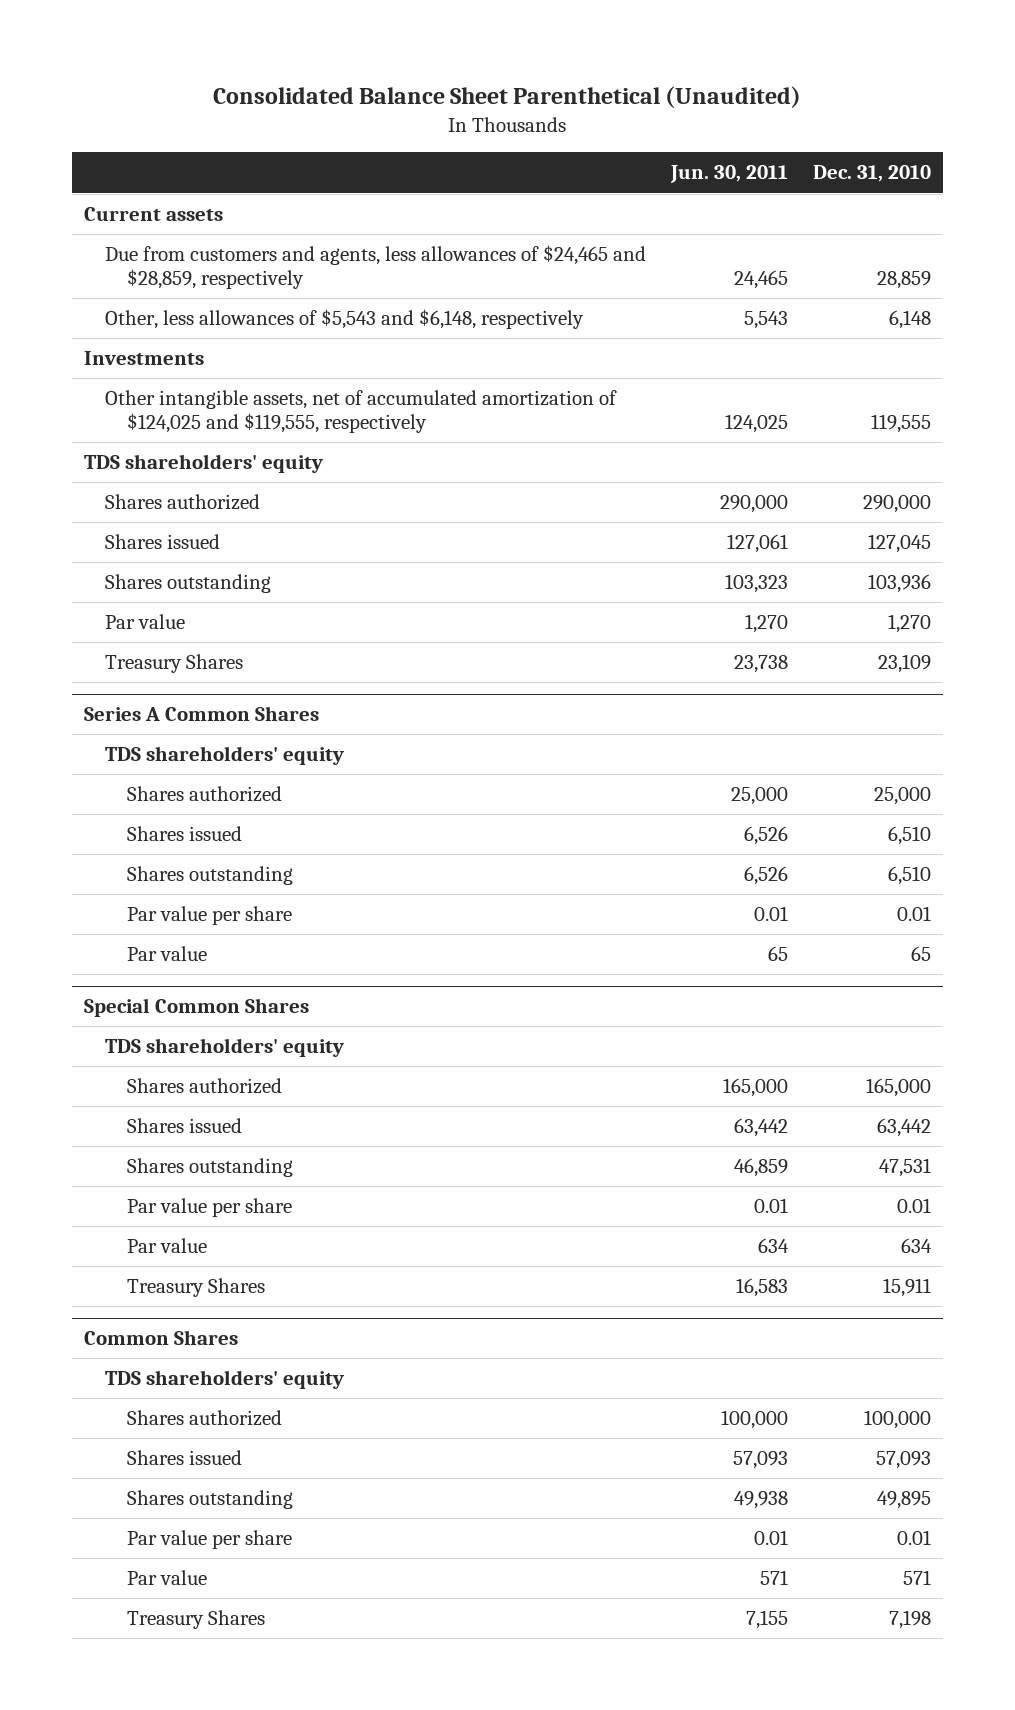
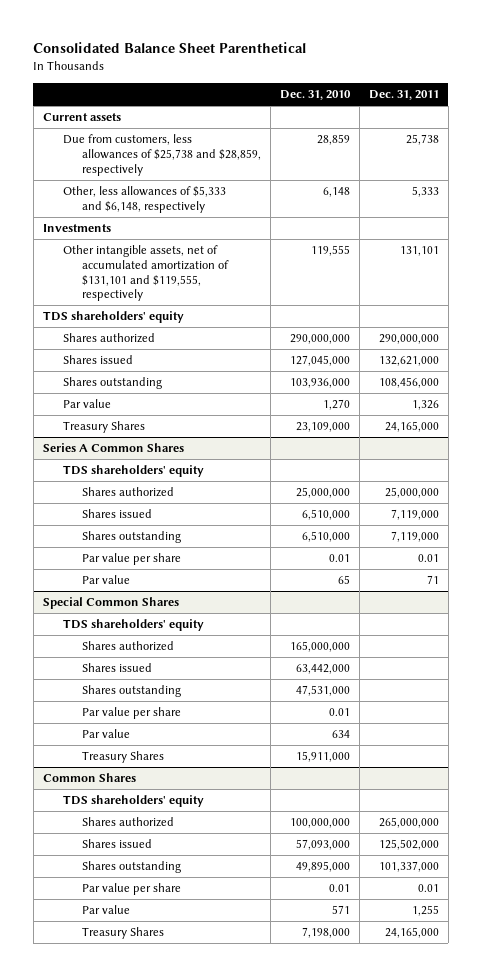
[213,85,802,108] Consolidated Balance Sheet Parenthetical (Unaudited) -> [33,42,307,54] Consolidated Balance Sheet Parenthetical
[670,165,789,184] Jun. 30, 2011 -> none
none -> [368,90,439,101] Dec. 31, 2011
[105,245,647,290] Due from customers and agents, less allowances of $24,465 and $28,859, respectively -> [62,134,262,176] Due from customers, less allowances of $25,738 and $28,859, respectively
[105,309,585,330] Other, less allowances of $5,543 and $6,148, respectively -> [62,186,226,213] Other, less allowances of $5,333 and $6,148, respectively
[105,390,618,434] Other intangible assets, net of accumulated amortization of $124,025 and $119,555, respectively -> [62,245,230,302] Other intangible assets, net of accumulated amortization of $131,101 and $119,555, respectively
[862,495,931,514] 290,000 -> [290,334,351,345] 290,000,000
[867,534,931,554] 127,045 -> [290,355,351,367] 127,045,000
[867,574,931,594] 103,936 -> [290,378,351,389] 103,936,000
[877,654,931,674] 23,109 -> [296,422,351,433] 23,109,000
[873,787,931,806] 25,000 -> [296,487,351,499] 25,000,000
[887,826,931,846] 6,510 -> [302,509,351,521] 6,510,000
[887,866,931,886] 6,510 -> [302,531,351,543] 6,510,000
[865,1078,931,1098] 165,000 -> [290,641,351,653] 165,000,000
[876,1118,931,1138] 63,442 -> [296,664,351,675] 63,442,000
[878,1158,931,1178] 47,531 -> [296,685,351,697] 47,531,000
[882,1278,931,1298] 15,911 -> [296,751,351,763] 15,911,000
[863,1410,931,1430] 100,000 -> [290,818,351,829] 100,000,000
[875,1451,931,1470] 57,093 -> [296,839,351,851] 57,093,000
[876,1491,931,1510] 49,895 -> [296,861,351,873] 49,895,000
[888,1610,931,1630] 7,198 -> [302,927,351,939] 7,198,000

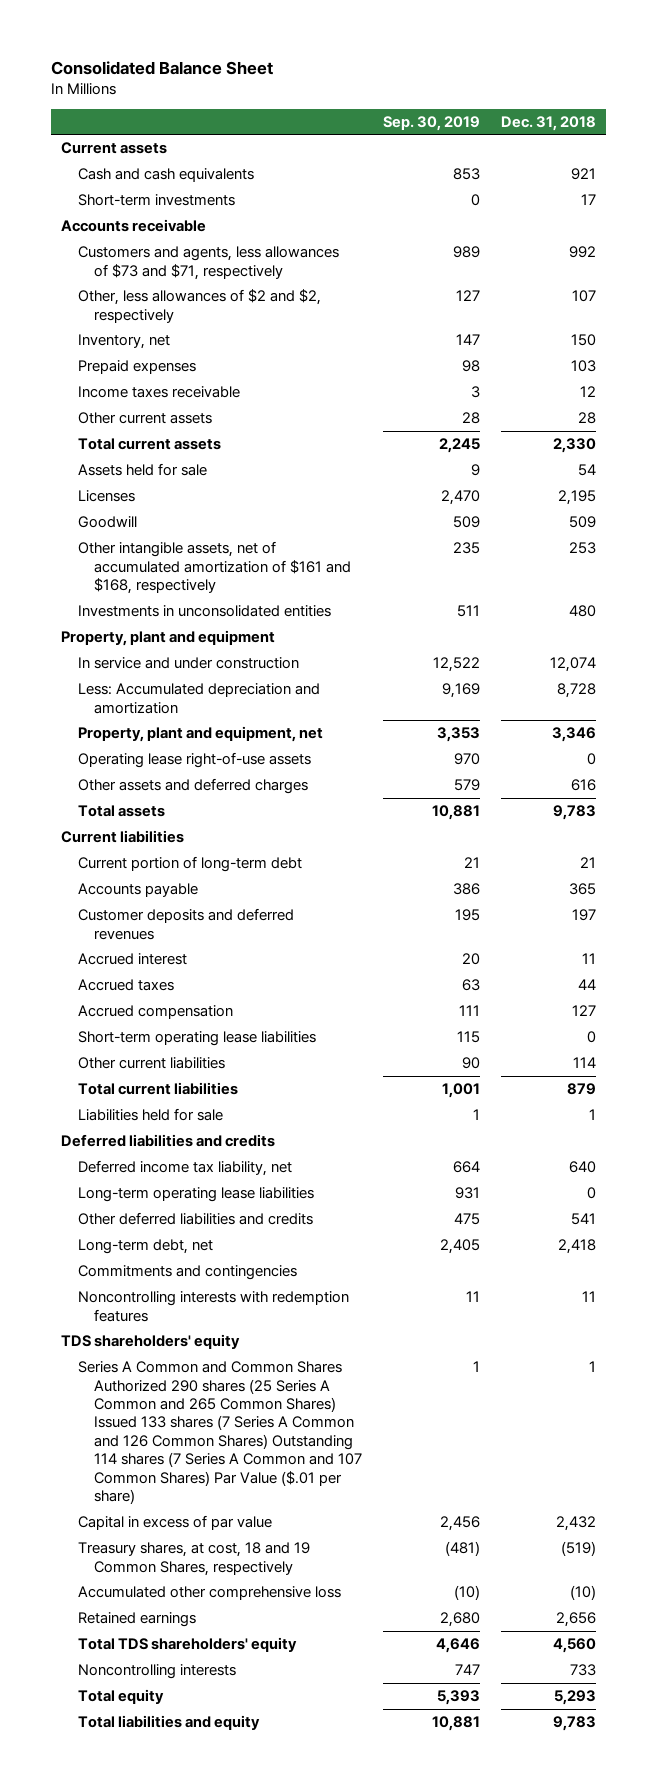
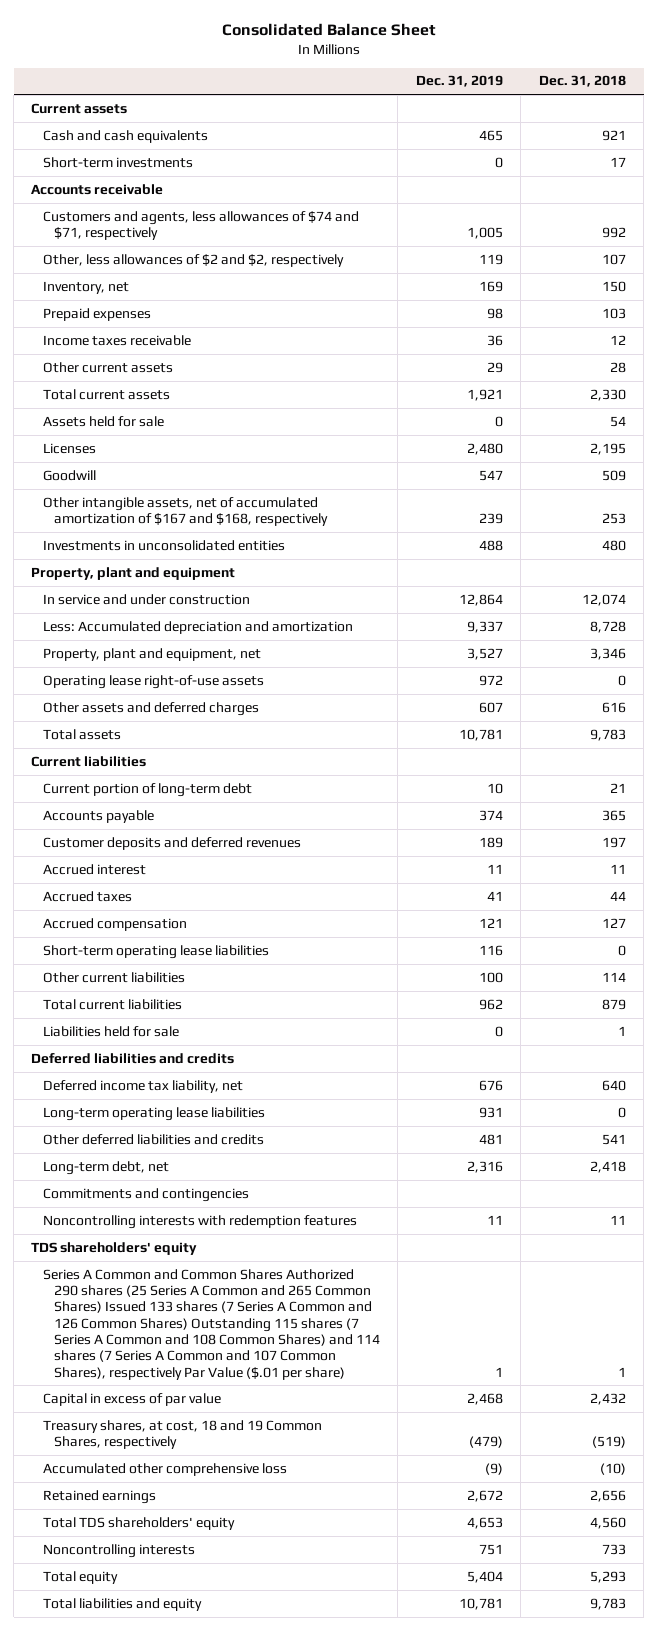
[382,115,480,131] Sep. 30, 2019 -> none
none -> [415,75,503,88] Dec. 31, 2019
[77,246,339,280] Customers and agents, less allowances of $73 and $71, respectively -> [42,210,359,241] Customers and agents, less allowances of $74 and $71, respectively
[77,541,352,594] Other intangible assets, net of accumulated amortization of $161 and $168, respectively -> [42,496,328,527] Other intangible assets, net of accumulated amortization of $167 and $168, respectively
[77,1361,363,1505] Series A Common and Common Shares Authorized 290 shares (25 Series A Common and 265 Common Shares) Issued 133 shares (7 Series A Common and 126 Common Shares) Outstanding 114 shares (7 Series A Common and 107 Common Shares) Par Value ($.01 per share) -> [42,1268,380,1380] Series A Common and Common Shares Authorized 290 shares (25 Series A Common and 265 Common Shares) Issued 133 shares (7 Series A Common and 126 Common Shares) Outstanding 115 shares (7 Series A Common and 108 Common Shares) and 114 shares (7 Series A Common and 107 Common Shares), respectively Par Value ($.01 per share)

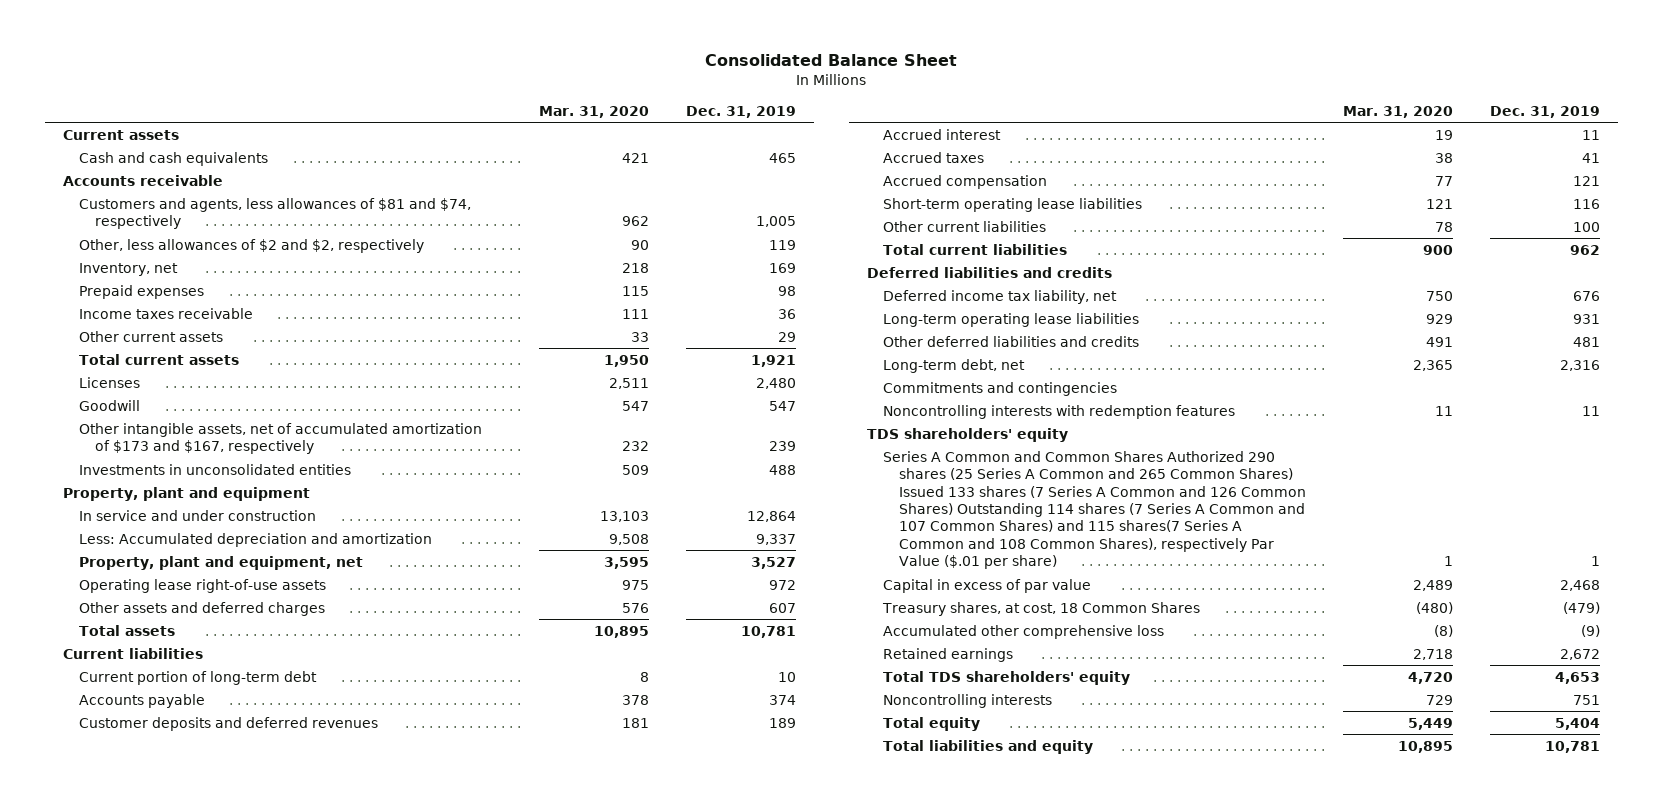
[538,75,626,88] Dec. 31, 2018 -> none
none -> [538,105,649,118] Mar. 31, 2020
[42,156,193,168] Short-term investments -> none
[42,210,359,241] Customers and agents, less allowances of $74 and $71, respectively -> [79,197,472,230] Customers and agents, less allowances of $81 and $74, respectively
[42,415,164,427] Assets held for sale -> none
[42,496,328,527] Other intangible assets, net of accumulated amortization of $167 and $168, respectively -> [79,422,483,455] Other intangible assets, net of accumulated amortization of $173 and $167, respectively
[42,1025,179,1037] Liabilities held for sale -> none
[42,1268,380,1380] Series A Common and Common Shares Authorized 290 shares (25 Series A Common and 265 Common Shares) Issued 133 shares (7 Series A Common and 126 Common Shares) Outstanding 115 shares (7 Series A Common and 108 Common Shares) and 114 shares (7 Series A Common and 107 Common Shares), respectively Par Value ($.01 per share) -> [883,450,1307,570] Series A Common and Common Shares Authorized 290 shares (25 Series A Common and 265 Common Shares) Issued 133 shares (7 Series A Common and 126 Common Shares) Outstanding 114 shares (7 Series A Common and 107 Common Shares) and 115 shares(7 Series A Common and 108 Common Shares), respectively Par Value ($.01 per share)
[42,1419,322,1450] Treasury shares, at cost, 18 and 19 Common Shares, respectively -> [882,601,1201,616] Treasury shares, at cost, 18 Common Shares

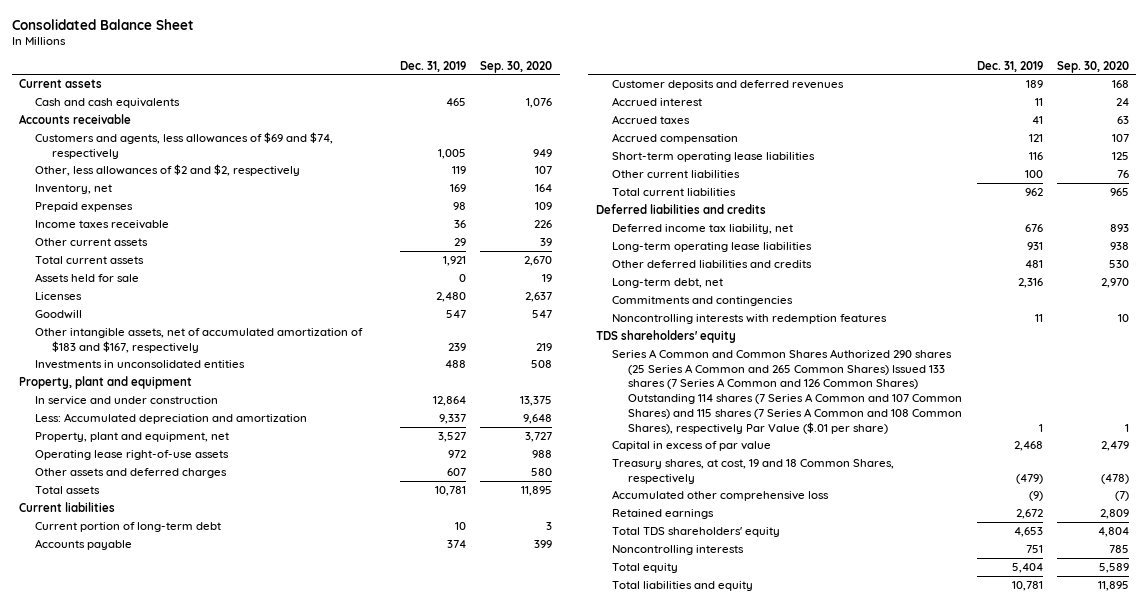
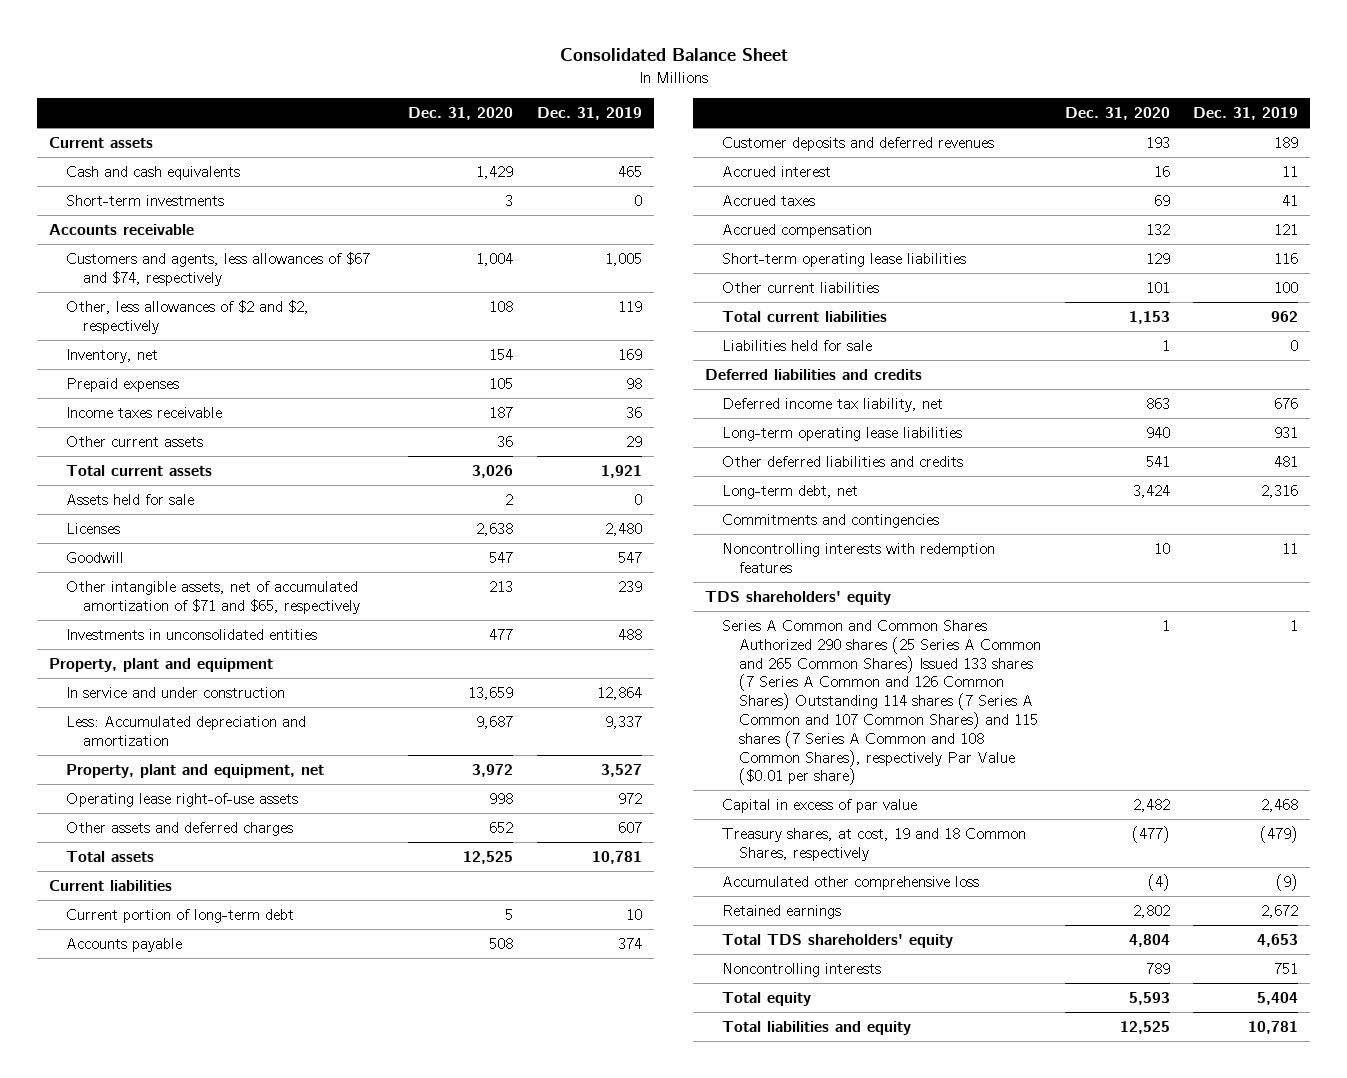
[480,60,553,73] Sep. 30, 2020 -> none
none -> [408,107,514,121] Dec. 31, 2020
none -> [65,194,224,206] Short-term investments
[35,131,334,159] Customers and agents, less allowances of $69 and $74, respectively -> [65,251,370,286] Customers and agents, less allowances of $67 and $74, respectively
[35,327,364,353] Other intangible assets, net of accumulated amortization of $183 and $167, respectively -> [65,580,360,614] Other intangible assets, net of accumulated amortization of $71 and $65, respectively
none -> [722,339,873,351] Liabilities held for sale
[611,348,963,434] Series A Common and Common Shares Authorized 290 shares (25 Series A Common and 265 Common Shares) Issued 133 shares (7 Series A Common and 126 Common Shares) Outstanding 114 shares (7 Series A Common and 107 Common Shares) and 115 shares (7 Series A Common and 108 Common Shares), respectively Par Value ($.01 per share) -> [722,619,1042,786] Series A Common and Common Shares Authorized 290 shares (25 Series A Common and 265 Common Shares) Issued 133 shares (7 Series A Common and 126 Common Shares) Outstanding 114 shares (7 Series A Common and 107 Common Shares) and 115 shares (7 Series A Common and 108 Common Shares), respectively Par Value ($0.01 per share)

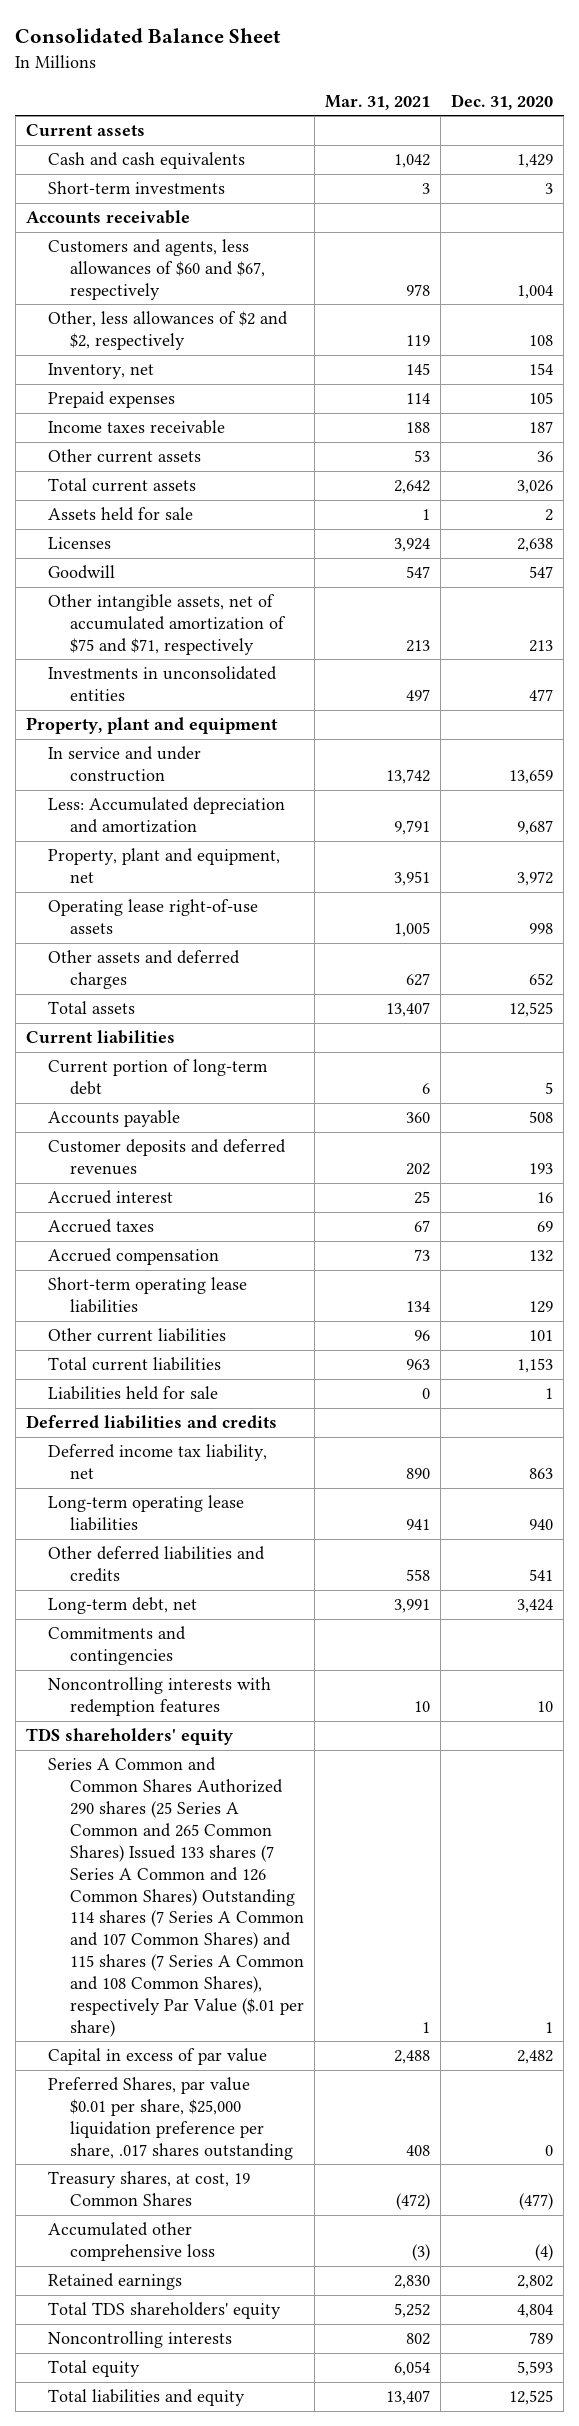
[537,107,643,121] Dec. 31, 2019 -> none
none -> [325,94,431,110] Mar. 31, 2021
[65,251,370,286] Customers and agents, less allowances of $67 and $74, respectively -> [48,239,266,301] Customers and agents, less allowances of $60 and $67, respectively
[65,580,360,614] Other intangible assets, net of accumulated amortization of $71 and $65, respectively -> [48,594,287,656] Other intangible assets, net of accumulated amortization of $75 and $71, respectively
[722,619,1042,786] Series A Common and Common Shares Authorized 290 shares (25 Series A Common and 265 Common Shares) Issued 133 shares (7 Series A Common and 126 Common Shares) Outstanding 114 shares (7 Series A Common and 107 Common Shares) and 115 shares (7 Series A Common and 108 Common Shares), respectively Par Value ($0.01 per share) -> [48,1757,305,2037] Series A Common and Common Shares Authorized 290 shares (25 Series A Common and 265 Common Shares) Issued 133 shares (7 Series A Common and 126 Common Shares) Outstanding 114 shares (7 Series A Common and 107 Common Shares) and 115 shares (7 Series A Common and 108 Common Shares), respectively Par Value ($.01 per share)
none -> [48,2077,294,2160] Preferred Shares, par value $0.01 per share, $25,000 liquidation preference per share, .017 shares outstanding
[722,827,1027,861] Treasury shares, at cost, 19 and 18 Common Shares, respectively -> [48,2171,251,2207] Treasury shares, at cost, 19 Common Shares

